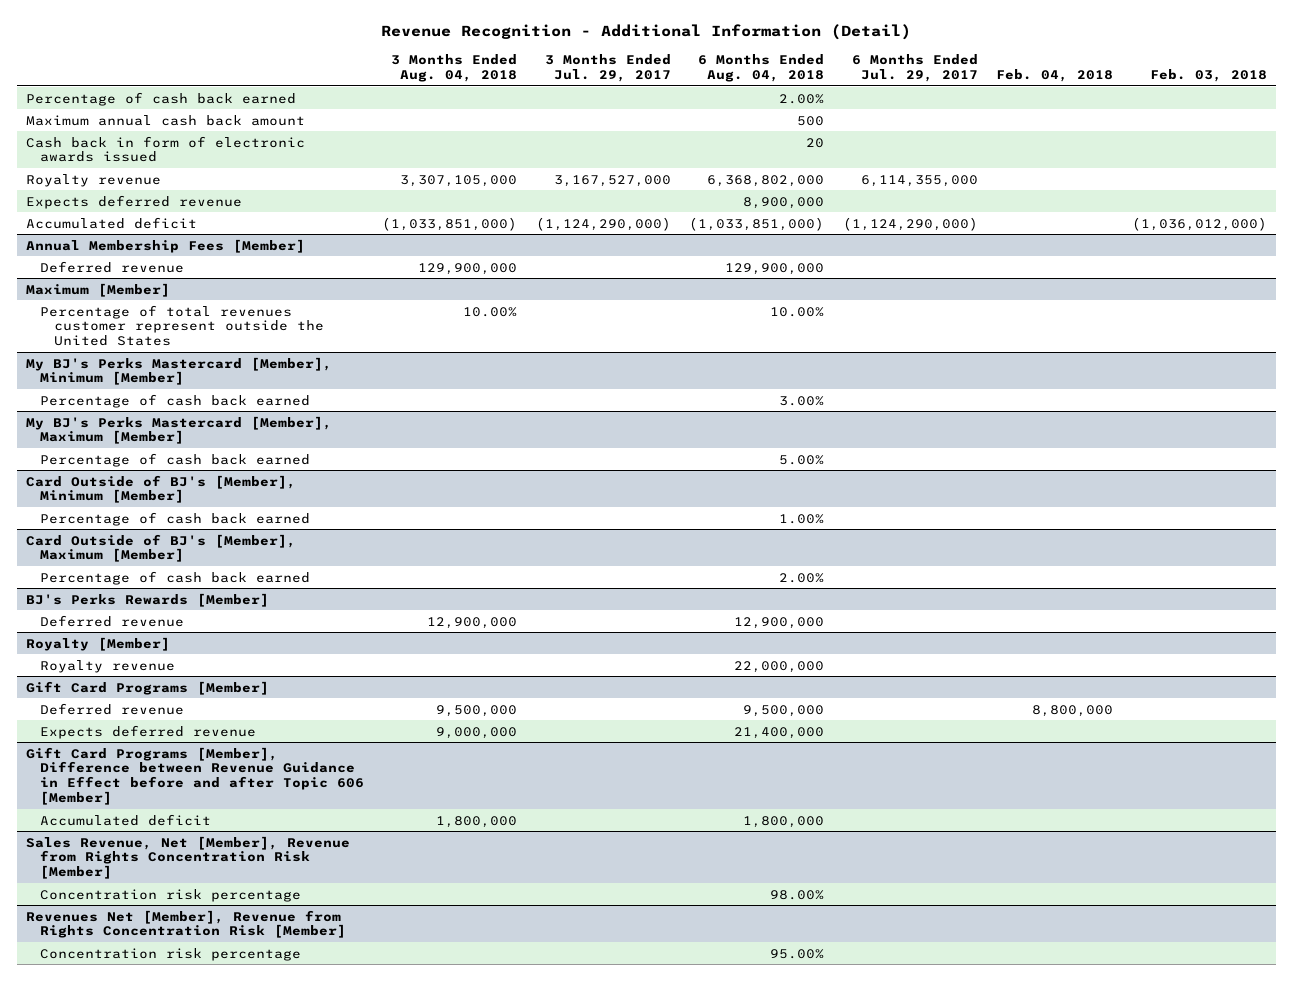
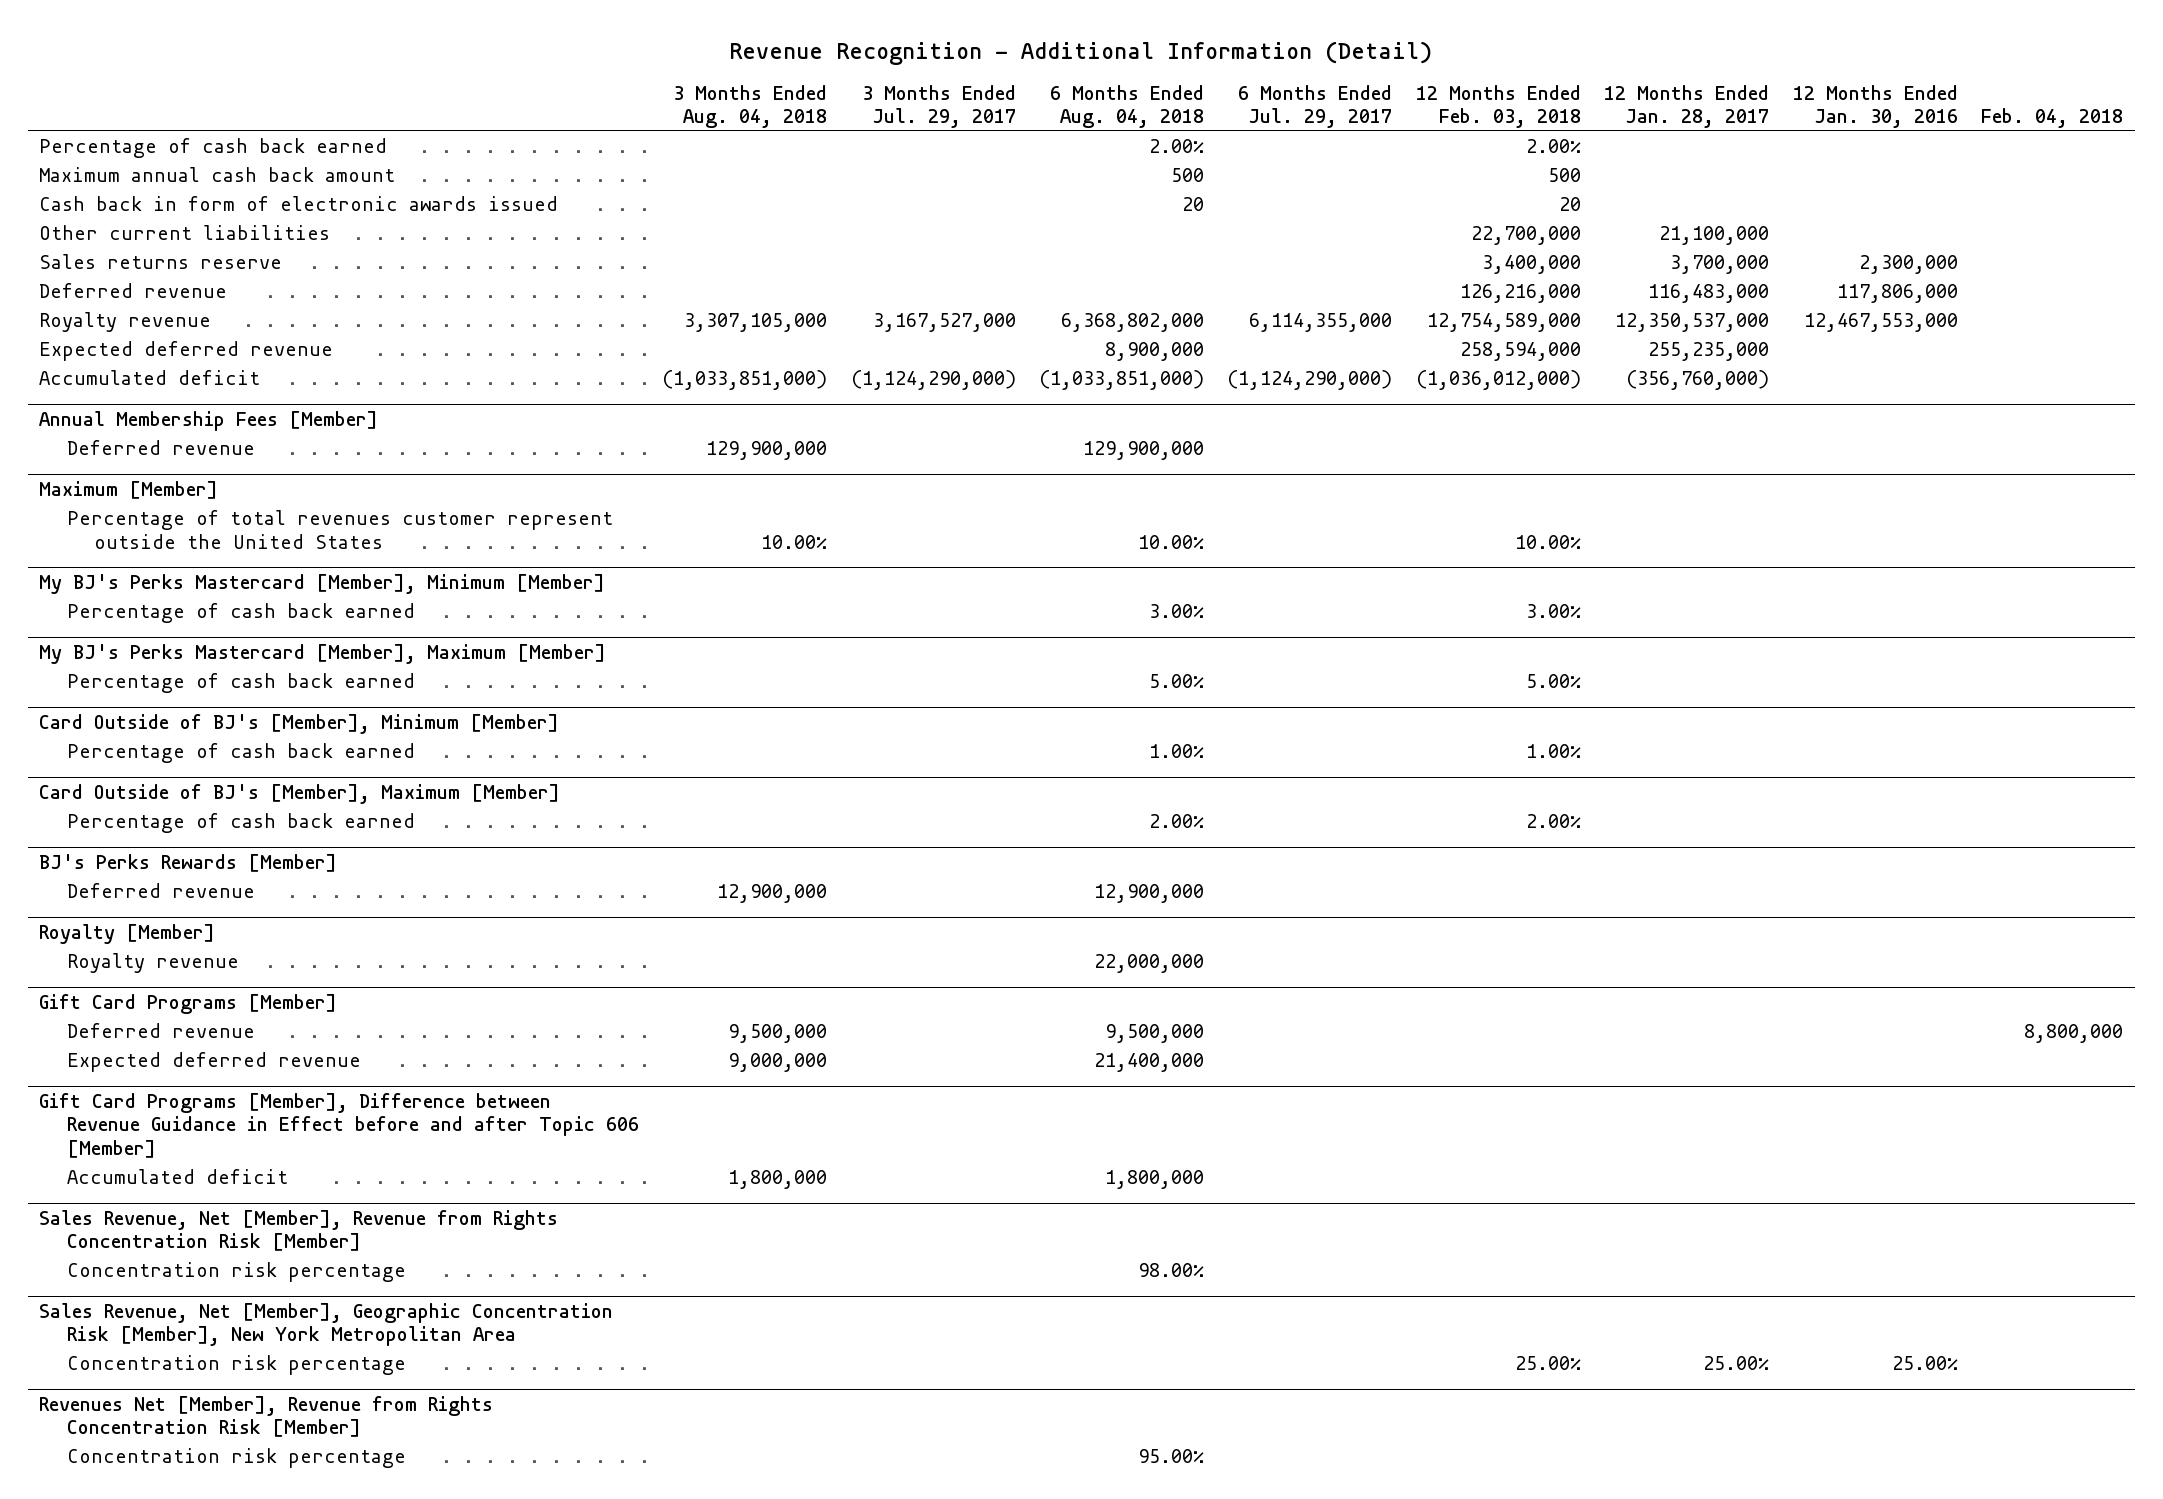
[1150,69,1268,83] Feb. 03, 2018 -> none
none -> [1415,84,1581,129] 12 Months Ended Feb. 03, 2018
none -> [1604,84,1770,129] 12 Months Ended Jan. 28, 2017
none -> [1792,84,1958,129] 12 Months Ended Jan. 30, 2016
none -> [39,225,331,241] Other current liabilities
none -> [39,254,283,270] Sales returns reserve
none -> [39,283,228,299] Deferred revenue
[25,194,242,209] Expects deferred revenue -> [39,341,334,362] Expected deferred revenue
[39,724,256,739] Expects deferred revenue -> [66,1052,361,1073] Expected deferred revenue
none -> [39,1303,614,1347] Sales Revenue, Net [Member], Geographic Concentration Risk [Member], New York Metropolitan Area
none -> [66,1355,406,1376] Concentration risk percentage

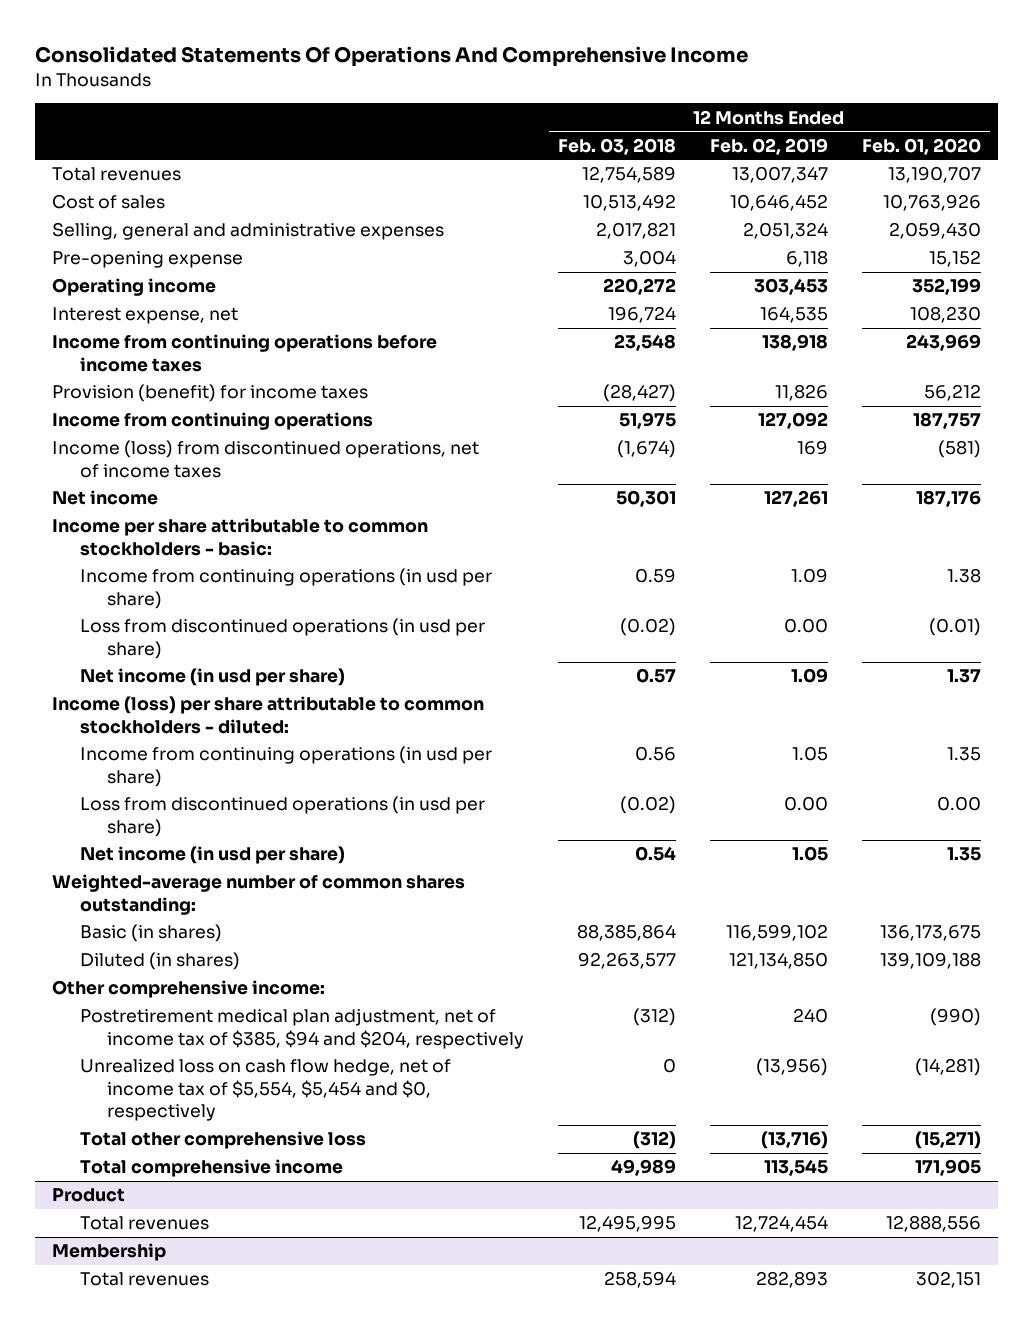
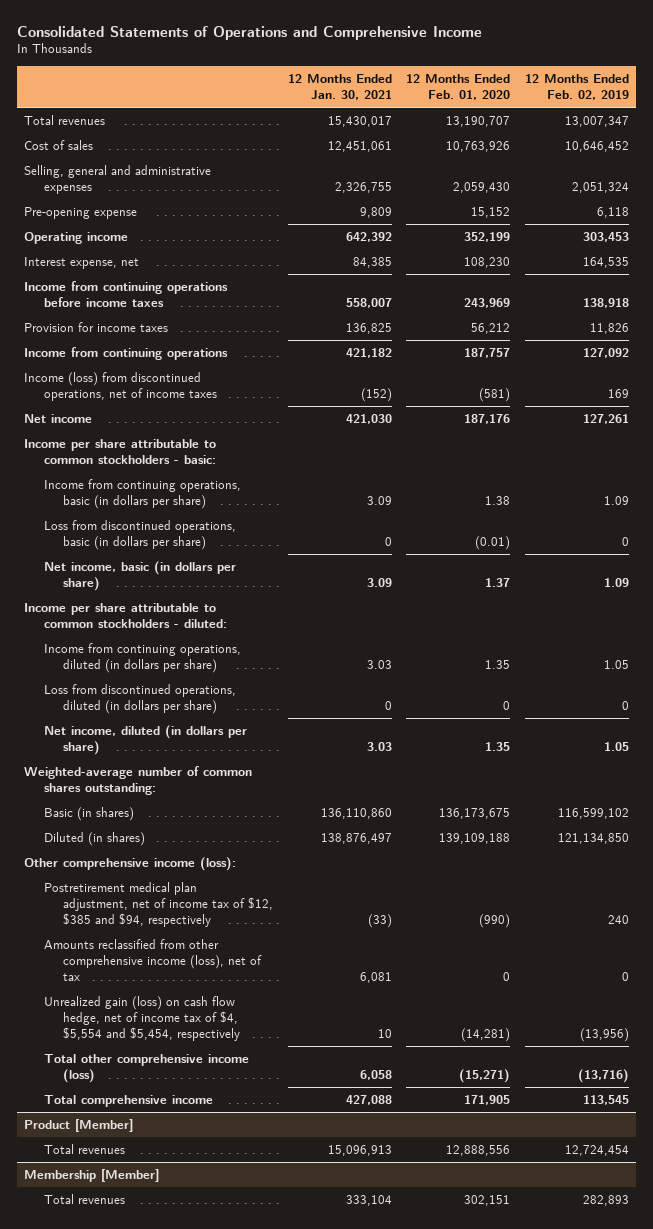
[35,46,749,68] Consolidated Statements Of Operations And Comprehensive Income -> [17,25,483,40] Consolidated Statements of Operations and Comprehensive Income
[557,137,676,155] Feb. 03, 2018 -> none
none -> [287,73,392,101] 12 Months Ended Jan. 30, 2021
[52,384,369,403] Provision (benefit) for income taxes -> [24,321,169,332] Provision for income taxes
[79,568,492,609] Income from continuing operations (in usd per share) -> [43,478,241,510] Income from continuing operations, basic (in dollars per share)
[79,618,485,659] Loss from discontinued operations (in usd per share) -> [43,519,236,551] Loss from discontinued operations, basic (in dollars per share)
[783,618,828,634] 0.00 -> [621,537,629,547] 0
[79,668,345,687] Net income (in usd per share) -> [43,560,236,592] Net income, basic (in dollars per share)
[52,696,485,734] Income (loss) per share attributable to common stockholders - diluted: -> [24,602,227,629] Income per share attributable to common stockholders - diluted:
[79,746,492,787] Income from continuing operations (in usd per share) -> [43,642,241,674] Income from continuing operations, diluted (in dollars per share)
[79,796,485,837] Loss from discontinued operations (in usd per share) -> [43,683,236,715] Loss from discontinued operations, diluted (in dollars per share)
[783,796,828,812] 0.00 -> [621,701,629,711] 0
[937,796,982,812] 0.00 -> [503,701,511,711] 0
[79,846,345,865] Net income (in usd per share) -> [43,724,247,756] Net income, diluted (in dollars per share)
[52,980,326,999] Other comprehensive income: -> [24,856,237,871] Other comprehensive income (loss):
[79,1008,524,1049] Postretirement medical plan adjustment, net of income tax of $385, $94 and $204, respectively -> [43,881,274,928] Postretirement medical plan adjustment, net of income tax of $12, $385 and $94, respectively
none -> [43,938,263,982] Amounts reclassified from other comprehensive income (loss), net of tax
[79,1059,451,1122] Unrealized loss on cash flow hedge, net of income tax of $5,554, $5,454 and $0, respectively -> [43,995,241,1042] Unrealized gain (loss) on cash flow hedge, net of income tax of $4, $5,554 and $5,454, respectively
[79,1131,366,1150] Total other comprehensive loss -> [43,1053,249,1084] Total other comprehensive income (loss)
[52,1188,126,1203] Product -> [24,1118,134,1132] Product [Member]
[52,1243,167,1262] Membership -> [24,1168,160,1182] Membership [Member]

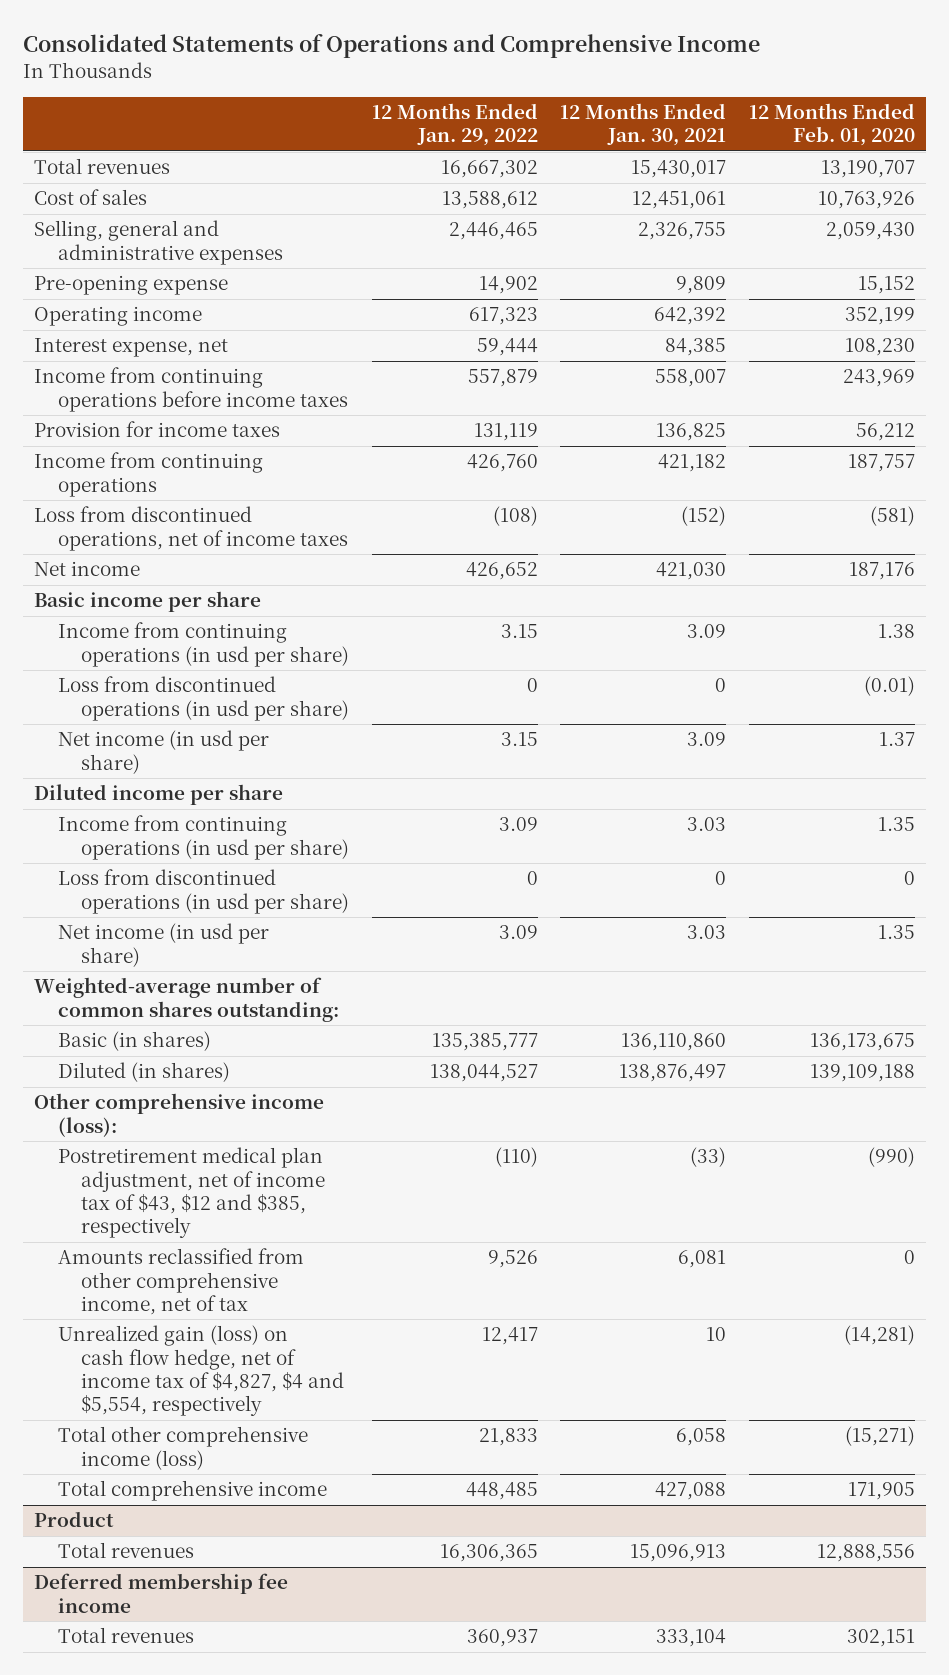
[524,73,629,101] 12 Months Ended Feb. 02, 2019 -> none
none -> [371,103,538,147] 12 Months Ended Jan. 29, 2022
[24,371,217,402] Income (loss) from discontinued operations, net of income taxes -> [34,506,348,551] Loss from discontinued operations, net of income taxes
[24,438,217,465] Income per share attributable to common stockholders - basic: -> [34,591,262,613] Basic income per share
[43,478,241,510] Income from continuing operations, basic (in dollars per share) -> [57,622,350,667] Income from continuing operations (in usd per share)
[43,519,236,551] Loss from discontinued operations, basic (in dollars per share) -> [57,676,350,721] Loss from discontinued operations (in usd per share)
[43,560,236,592] Net income, basic (in dollars per share) -> [57,730,269,774] Net income (in usd per share)
[24,602,227,629] Income per share attributable to common stockholders - diluted: -> [34,784,284,806] Diluted income per share
[43,642,241,674] Income from continuing operations, diluted (in dollars per share) -> [57,815,350,860] Income from continuing operations (in usd per share)
[43,683,236,715] Loss from discontinued operations, diluted (in dollars per share) -> [57,869,350,914] Loss from discontinued operations (in usd per share)
[43,724,247,756] Net income, diluted (in dollars per share) -> [57,923,269,967] Net income (in usd per share)
[43,881,274,928] Postretirement medical plan adjustment, net of income tax of $12, $385 and $94, respectively -> [57,1147,326,1239] Postretirement medical plan adjustment, net of income tax of $43, $12 and $385, respectively
[43,938,263,982] Amounts reclassified from other comprehensive income (loss), net of tax -> [57,1248,304,1315] Amounts reclassified from other comprehensive income, net of tax
[43,995,241,1042] Unrealized gain (loss) on cash flow hedge, net of income tax of $4, $5,554 and $5,454, respectively -> [57,1325,345,1417] Unrealized gain (loss) on cash flow hedge, net of income tax of $4,827, $4 and $5,554, respectively
[24,1118,134,1132] Product [Member] -> [34,1511,115,1528] Product
[24,1168,160,1182] Membership [Member] -> [34,1573,289,1613] Deferred membership fee income

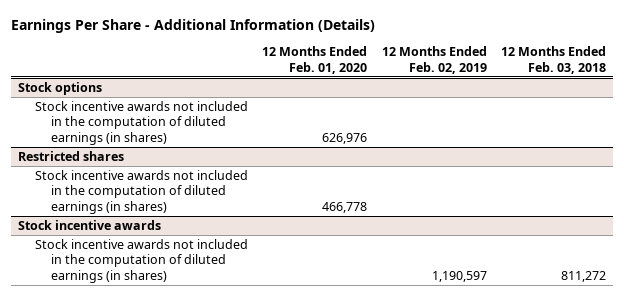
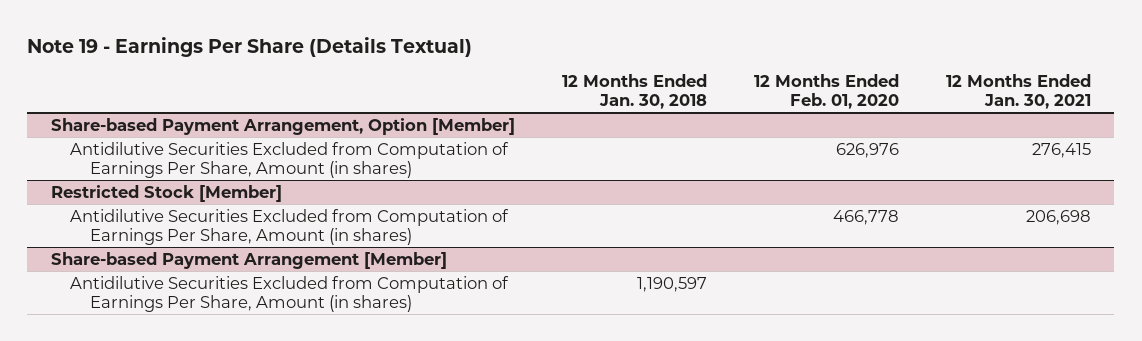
[10,19,375,34] Earnings Per Share - Additional Information (Details) -> [27,36,473,57] Note 19 - Earnings Per Share (Details Textual)
[381,46,487,74] 12 Months Ended Feb. 02, 2019 -> none
[501,46,607,74] 12 Months Ended Feb. 03, 2018 -> none
none -> [561,73,707,110] 12 Months Ended Jan. 30, 2018
none -> [945,73,1091,110] 12 Months Ended Jan. 30, 2021
[18,81,103,95] Stock options -> [50,117,515,135] Share-based Payment Arrangement, Option [Member]
[34,100,248,145] Stock incentive awards not included in the computation of diluted earnings (in shares) -> [70,141,510,179] Antidilutive Securities Excluded from Computation of Earnings Per Share, Amount (in shares)
[18,150,125,161] Restricted shares -> [50,184,282,202] Restricted Stock [Member]
[34,169,248,214] Stock incentive awards not included in the computation of diluted earnings (in shares) -> [70,208,510,246] Antidilutive Securities Excluded from Computation of Earnings Per Share, Amount (in shares)
[18,219,162,230] Stock incentive awards -> [50,251,447,269] Share-based Payment Arrangement [Member]
[34,238,248,283] Stock incentive awards not included in the computation of diluted earnings (in shares) -> [70,275,510,313] Antidilutive Securities Excluded from Computation of Earnings Per Share, Amount (in shares)

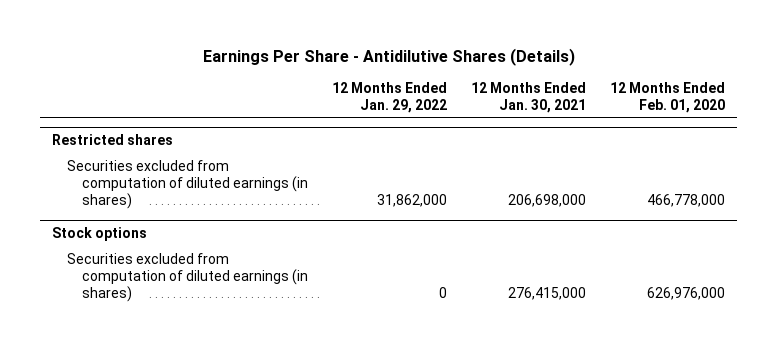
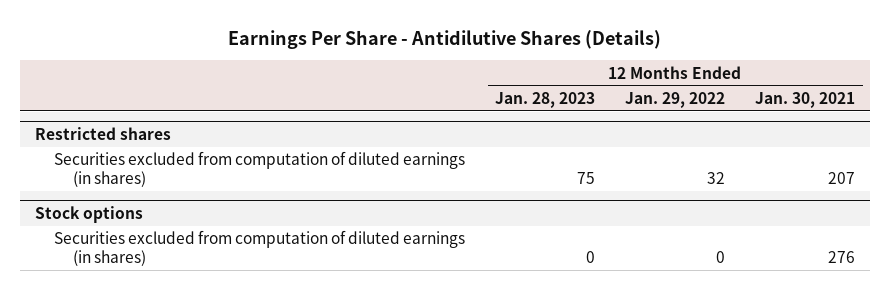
[610,81,726,113] 12 Months Ended Feb. 01, 2020 -> none
none -> [495,91,596,108] Jan. 28, 2023
[376,193,447,207] 31,862,000 -> [707,171,726,184] 32
[507,193,586,207] 206,698,000 -> [828,171,856,184] 207
[507,286,586,300] 276,415,000 -> [828,250,856,263] 276

